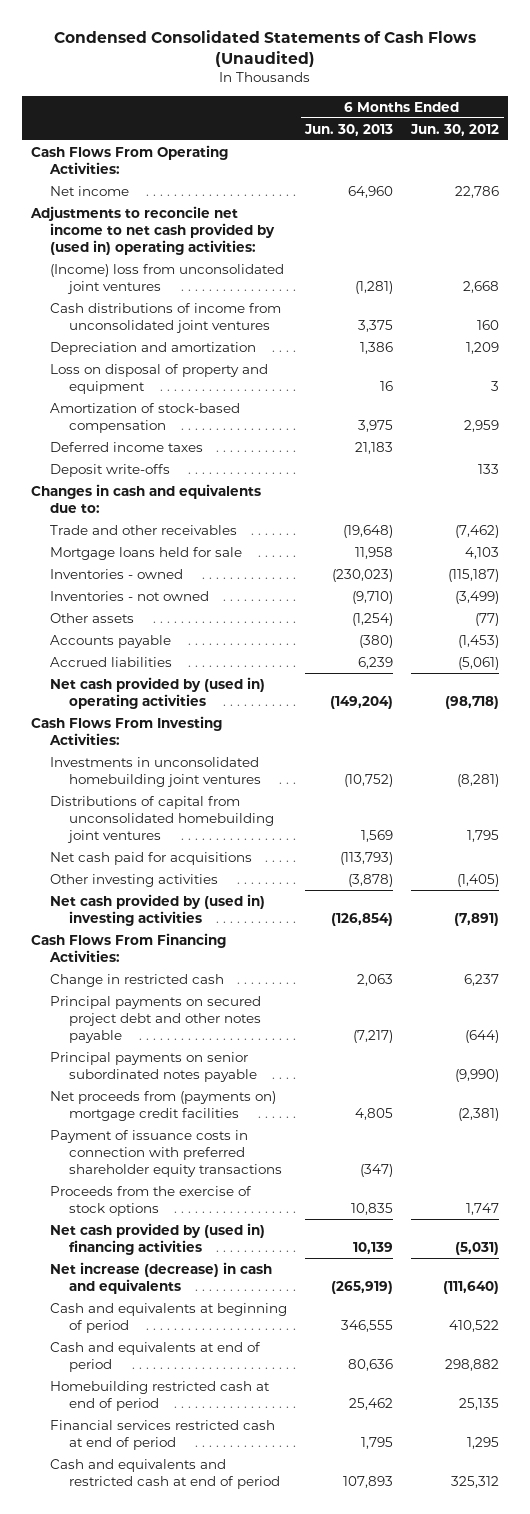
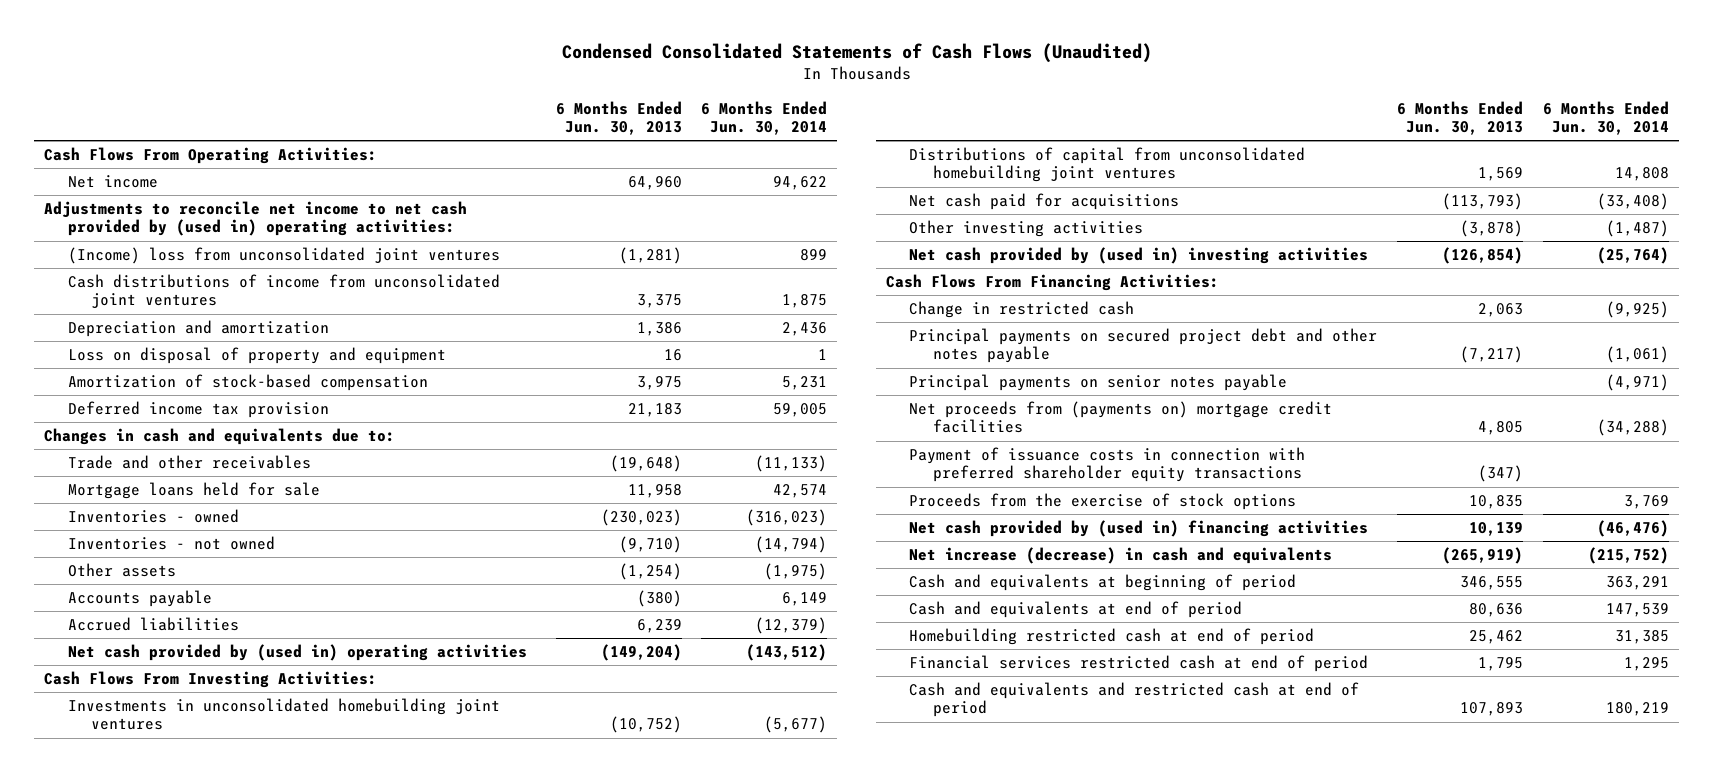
[410,123,500,136] Jun. 30, 2012 -> none
none -> [701,100,828,136] 6 Months Ended Jun. 30, 2014
[49,463,170,477] Deposit write-offs -> none
[49,441,203,452] Deferred income taxes -> [67,401,329,419] Deferred income tax provision
[49,1051,257,1082] Principal payments on senior subordinated notes payable -> [909,374,1288,392] Principal payments on senior notes payable

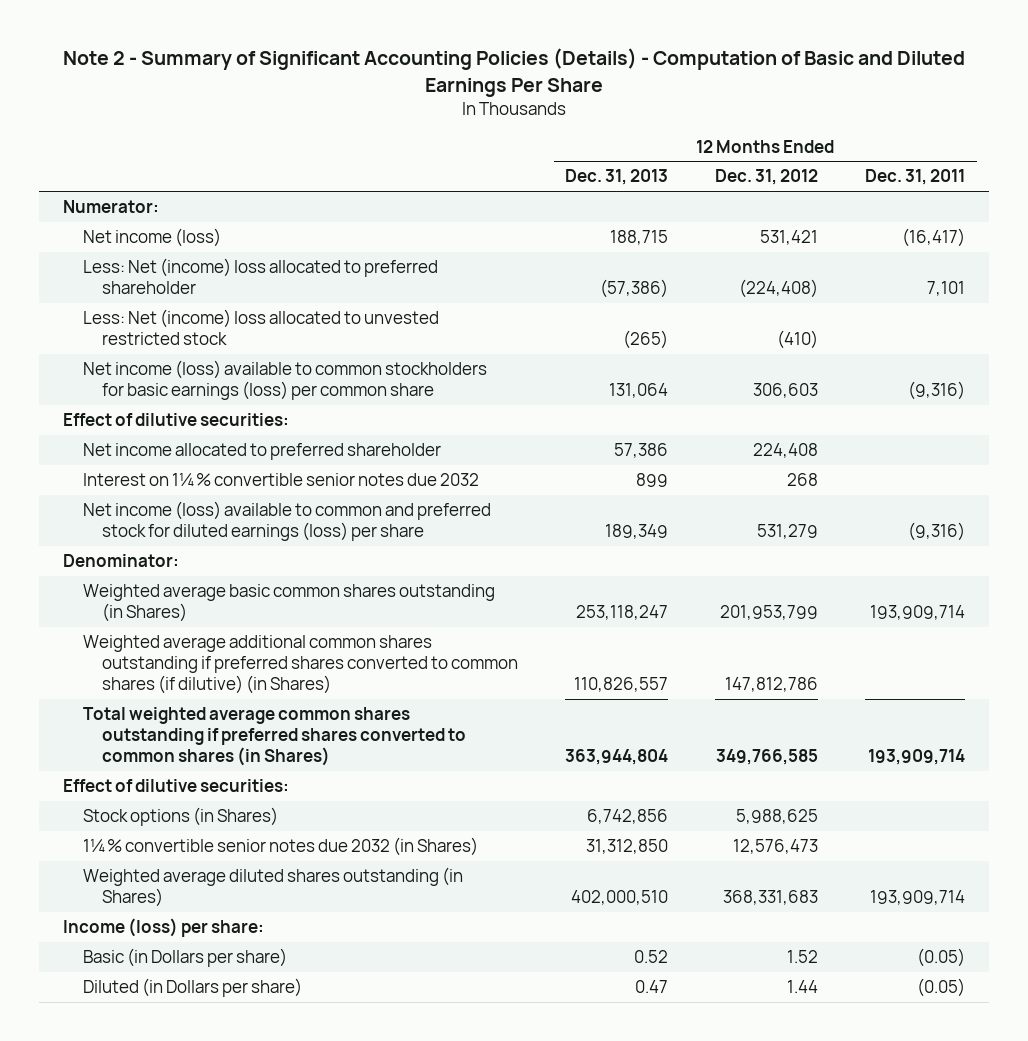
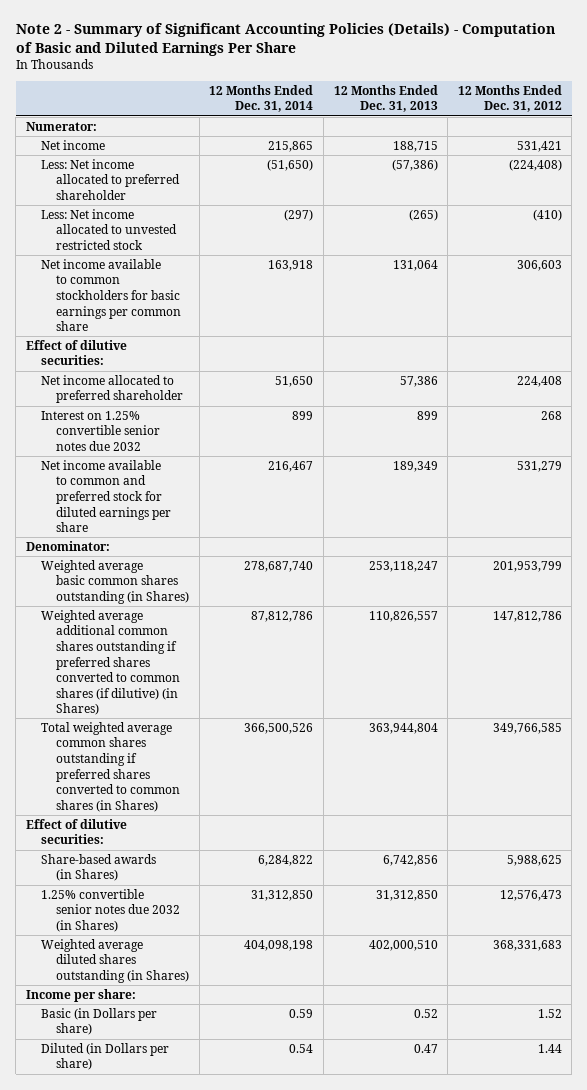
[865,169,966,186] Dec. 31, 2011 -> none
none -> [209,84,314,113] 12 Months Ended Dec. 31, 2014
[82,228,221,248] Net income (loss) -> [40,139,105,150] Net income
[82,258,438,295] Less: Net (income) loss allocated to preferred shareholder -> [40,158,181,201] Less: Net income allocated to preferred shareholder
[82,309,439,346] Less: Net (income) loss allocated to unvested restricted stock -> [40,208,178,251] Less: Net income allocated to unvested restricted stock
[82,360,487,401] Net income (loss) available to common stockholders for basic earnings (loss) per common share -> [40,258,182,332] Net income available to common stockholders for basic earnings per common share
[82,472,479,488] Interest on 1¼% convertible senior notes due 2032 -> [40,410,161,452] Interest on 1.25% convertible senior notes due 2032
[82,501,491,542] Net income (loss) available to common and preferred stock for diluted earnings (loss) per share -> [40,459,172,533] Net income available to common and preferred stock for diluted earnings per share
[82,807,278,827] Stock options (in Shares) -> [40,853,156,882] Share-based awards (in Shares)
[82,837,478,857] 1¼% convertible senior notes due 2032 (in Shares) -> [40,888,181,933] 1.25% convertible senior notes due 2032 (in Shares)
[62,918,264,938] Income (loss) per share: -> [25,988,136,1002] Income per share:

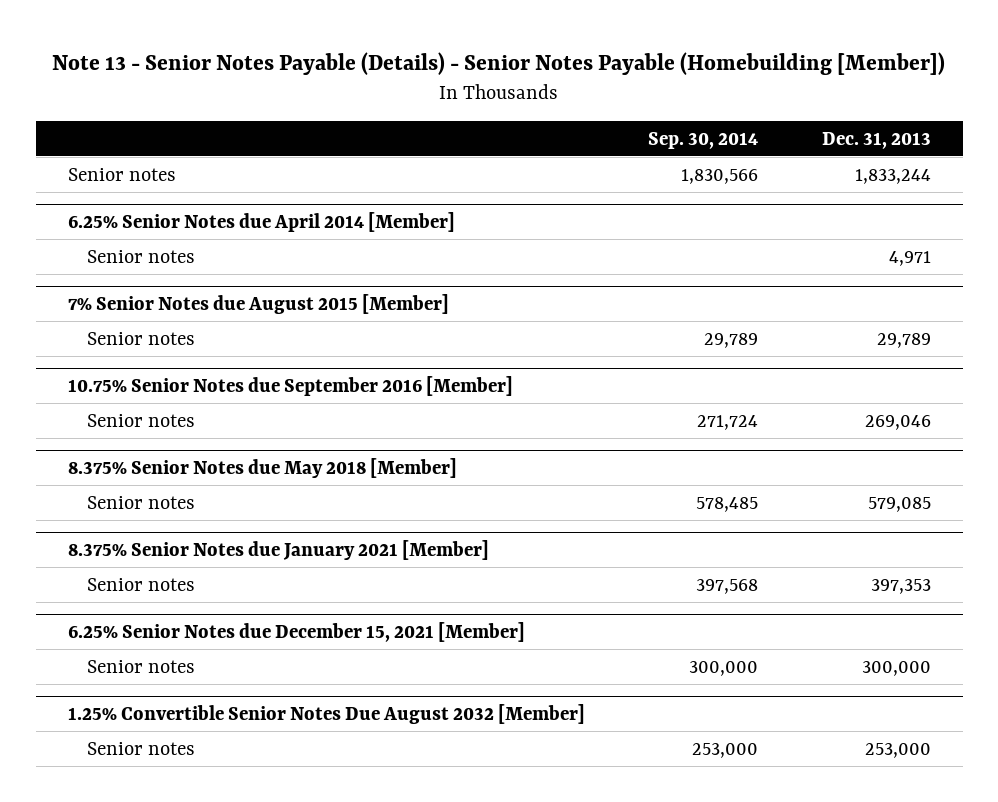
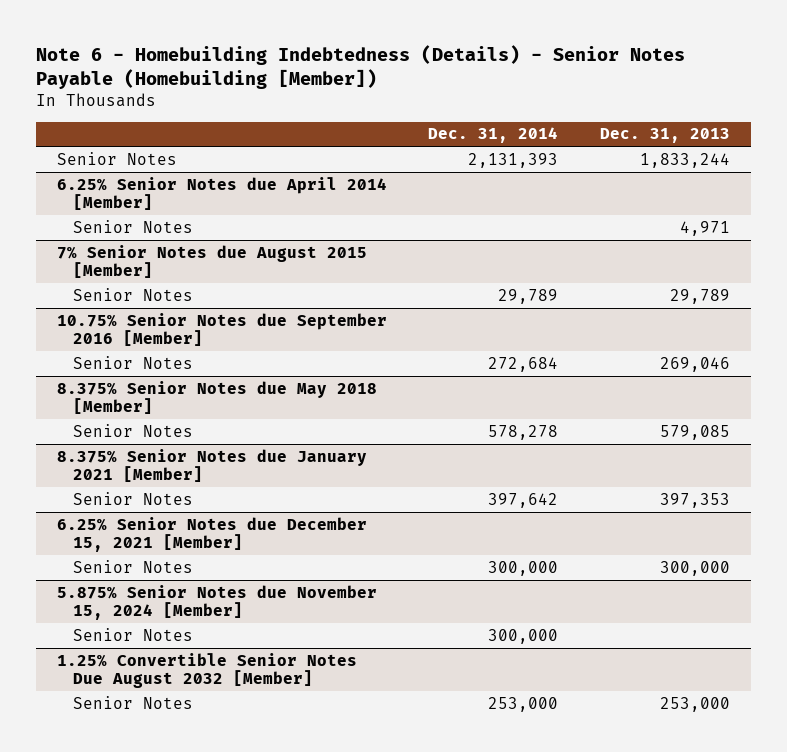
[52,51,946,75] Note 13 - Senior Notes Payable (Details) - Senior Notes Payable (Homebuilding [Member]) -> [36,44,686,89] Note 6 - Homebuilding Indebtedness (Details) - Senior Notes Payable (Homebuilding [Member])
[648,131,759,149] Sep. 30, 2014 -> none
none -> [428,127,559,144] Dec. 31, 2014
[67,167,176,181] Senior notes -> [57,151,178,165] Senior Notes
[86,249,195,263] Senior notes -> [73,219,194,233] Senior Notes
[86,331,195,345] Senior notes -> [73,287,194,301] Senior Notes
[86,413,195,427] Senior notes -> [73,355,194,369] Senior Notes
[86,495,195,509] Senior notes -> [73,423,194,437] Senior Notes
[86,577,195,591] Senior notes -> [73,491,194,505] Senior Notes
[86,659,195,673] Senior notes -> [73,559,194,573] Senior Notes
none -> [57,584,378,621] 5.875% Senior Notes due November 15, 2024 [Member]
none -> [73,627,194,641] Senior Notes
[86,741,195,755] Senior notes -> [73,695,194,709] Senior Notes

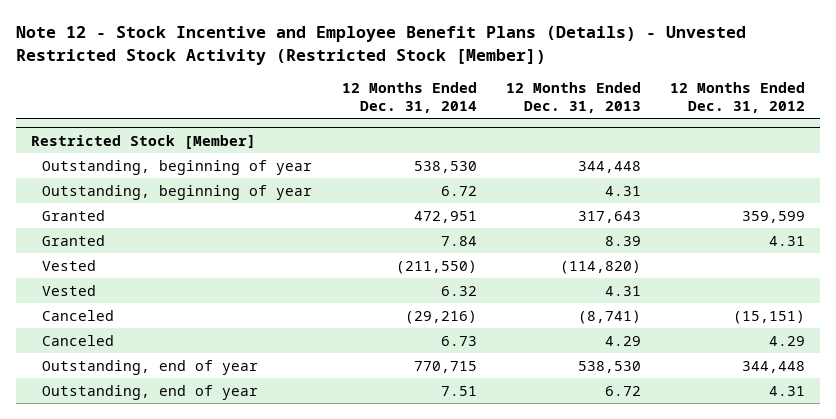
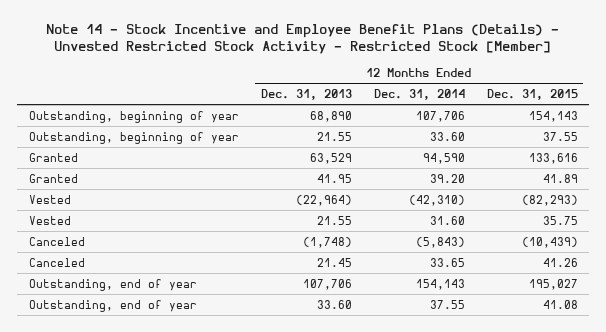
[16,26,747,65] Note 12 - Stock Incentive and Employee Benefit Plans (Details) - Unvested Restricted Stock Activity (Restricted Stock [Member]) -> [46,24,560,55] Note 14 - Stock Incentive and Employee Benefit Plans (Details) - Unvested Restricted Stock Activity - Restricted Stock [Member]
[670,81,806,113] 12 Months Ended Dec. 31, 2012 -> none
none -> [486,88,578,100] Dec. 31, 2015
[30,134,256,149] Restricted Stock [Member] -> none
[413,160,477,173] 538,530 -> [415,110,465,122] 107,706
[578,160,642,173] 344,448 -> [309,110,352,122] 68,890
[440,185,477,196] 6.72 -> [429,131,465,141] 33.60
[605,185,642,196] 4.31 -> [316,131,352,141] 21.55
[413,210,477,223] 472,951 -> [422,152,465,164] 94,590
[578,210,642,223] 317,643 -> [309,152,352,164] 63,529
[440,235,477,246] 7.84 -> [429,173,465,183] 39.20
[605,235,642,246] 8.39 -> [316,173,352,183] 41.95
[395,259,477,274] (211,550) -> [408,194,465,206] (42,310)
[560,259,642,274] (114,820) -> [295,194,352,206] (22,964)
[440,285,477,296] 6.32 -> [429,215,465,225] 31.60
[605,285,642,296] 4.31 -> [316,215,352,225] 21.55
[404,309,477,324] (29,216) -> [415,236,465,248] (5,843)
[578,309,642,324] (8,741) -> [302,236,352,248] (1,748)
[440,335,477,346] 6.73 -> [429,257,465,267] 33.65
[605,335,642,346] 4.29 -> [316,257,352,267] 21.45
[413,360,477,373] 770,715 -> [415,278,465,290] 154,143
[578,360,642,373] 538,530 -> [302,278,352,290] 107,706
[440,385,477,396] 7.51 -> [429,299,465,309] 37.55
[605,385,642,396] 6.72 -> [316,299,352,309] 33.60

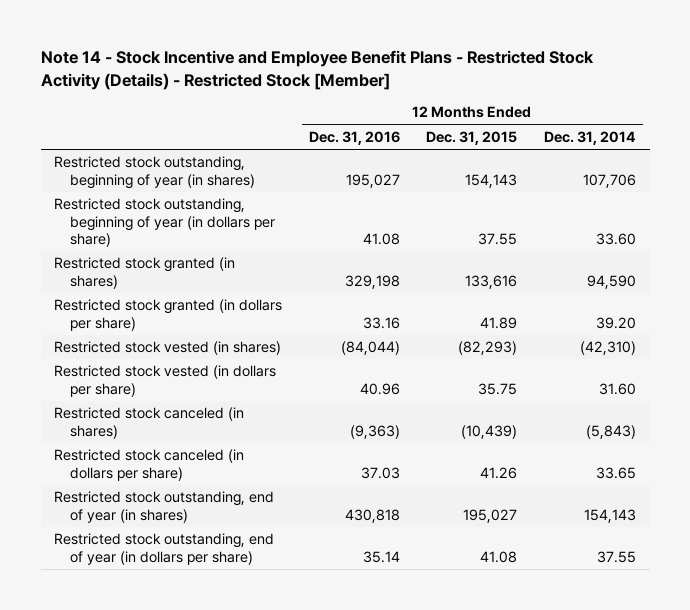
[46,24,560,55] Note 14 - Stock Incentive and Employee Benefit Plans (Details) - Unvested Restricted Stock Activity - Restricted Stock [Member] -> [40,50,594,90] Note 14 - Stock Incentive and Employee Benefit Plans - Restricted Stock Activity (Details) - Restricted Stock [Member]
[260,88,352,100] Dec. 31, 2013 -> none
none -> [308,130,400,145] Dec. 31, 2016
[28,110,239,123] Outstanding, beginning of year -> [54,156,256,189] Restricted stock outstanding, beginning of year (in shares)
[28,131,239,144] Outstanding, beginning of year -> [54,198,276,248] Restricted stock outstanding, beginning of year (in dollars per share)
[28,152,78,162] Granted -> [54,257,236,289] Restricted stock granted (in shares)
[28,173,78,183] Granted -> [54,299,283,331] Restricted stock granted (in dollars per share)
[28,194,71,204] Vested -> [54,341,282,356] Restricted stock vested (in shares)
[28,215,71,225] Vested -> [54,365,277,397] Restricted stock vested (in dollars per share)
[28,236,85,246] Canceled -> [54,407,245,439] Restricted stock canceled (in shares)
[28,257,85,267] Canceled -> [54,449,245,481] Restricted stock canceled (in dollars per share)
[28,278,197,291] Outstanding, end of year -> [54,491,275,523] Restricted stock outstanding, end of year (in shares)
[28,299,197,312] Outstanding, end of year -> [54,533,275,565] Restricted stock outstanding, end of year (in dollars per share)

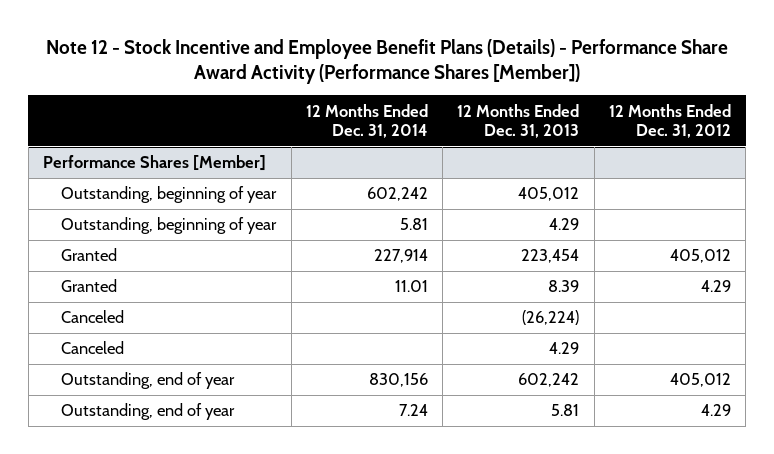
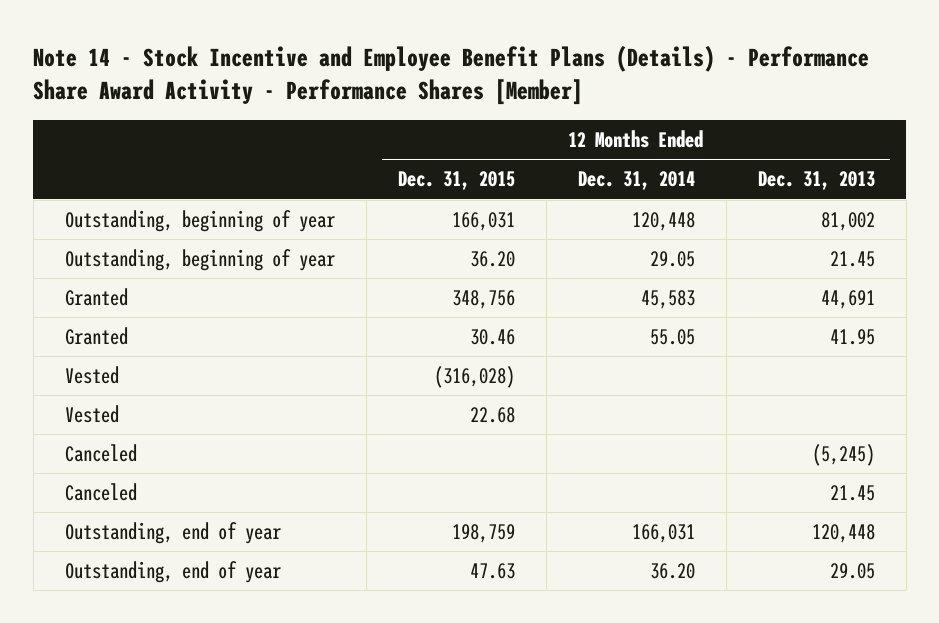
[46,38,729,85] Note 12 - Stock Incentive and Employee Benefit Plans (Details) - Performance Share Award Activity (Performance Shares [Member]) -> [33,45,870,105] Note 14 - Stock Incentive and Employee Benefit Plans (Details) - Performance Share Award Activity - Performance Shares [Member]
[608,103,731,138] 12 Months Ended Dec. 31, 2012 -> none
none -> [397,171,515,191] Dec. 31, 2015
[43,155,267,172] Performance Shares [Member] -> none
[366,187,428,202] 602,242 -> [631,212,695,232] 120,448
[518,187,580,202] 405,012 -> [820,212,875,232] 81,002
[399,218,428,231] 5.81 -> [649,251,695,268] 29.05
[549,218,580,231] 4.29 -> [829,251,875,268] 21.45
[373,249,428,264] 227,914 -> [640,290,695,310] 45,583
[521,249,580,264] 223,454 -> [820,290,875,310] 44,691
[394,280,428,293] 11.01 -> [649,329,695,346] 55.05
[548,280,580,293] 8.39 -> [829,329,875,346] 41.95
none -> [64,366,119,385] Vested
none -> [64,405,119,424] Vested
[522,310,580,326] (26,224) -> [811,444,875,467] (5,245)
[549,342,580,355] 4.29 -> [829,485,875,502] 21.45
[368,373,428,388] 830,156 -> [631,524,695,544] 166,031
[518,373,580,388] 602,242 -> [811,524,875,544] 120,448
[398,404,428,417] 7.24 -> [649,563,695,580] 36.20
[551,404,580,417] 5.81 -> [829,563,875,580] 29.05

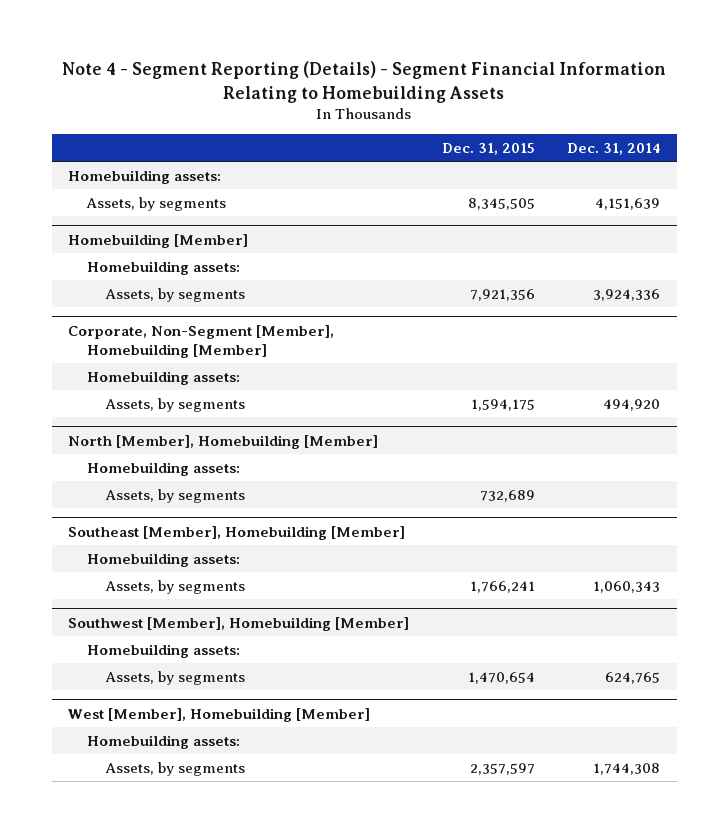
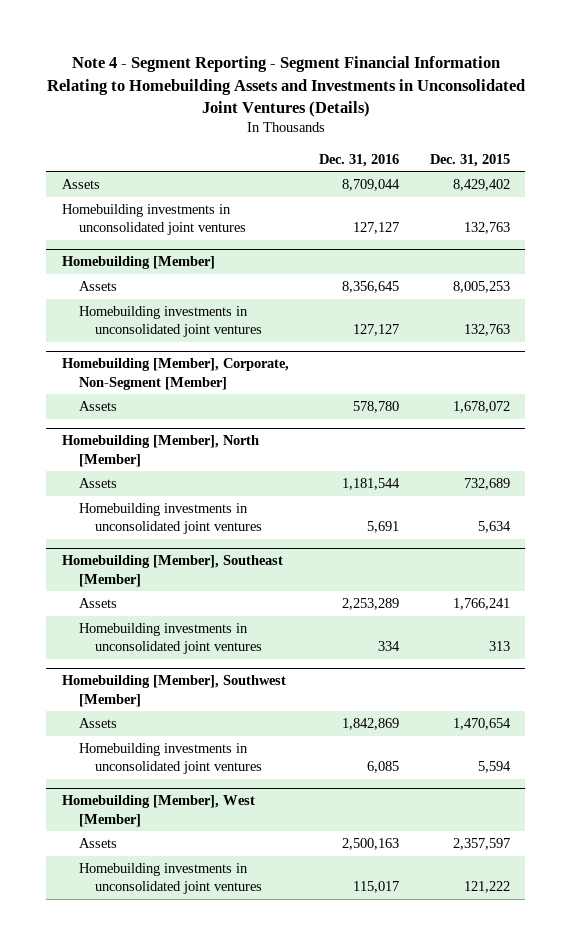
[62,61,667,103] Note 4 - Segment Reporting (Details) - Segment Financial Information Relating to Homebuilding Assets -> [46,56,525,117] Note 4 - Segment Reporting - Segment Financial Information Relating to Homebuilding Assets and Investments in Unconsolidated Joint Ventures (Details)
[567,143,661,156] Dec. 31, 2014 -> none
none -> [319,153,400,167] Dec. 31, 2016
[68,169,222,184] Homebuilding assets: -> none
[86,196,227,211] Assets, by segments -> [61,179,100,190] Assets
[467,197,535,210] 8,345,505 -> [452,179,510,192] 8,429,402
none -> [61,204,246,236] Homebuilding investments in unconsolidated joint ventures
[87,260,241,275] Homebuilding assets: -> none
[87,370,241,385] Homebuilding assets: -> none
[87,461,241,476] Homebuilding assets: -> none
[87,552,241,567] Homebuilding assets: -> none
[87,643,241,658] Homebuilding assets: -> none
[87,734,241,749] Homebuilding assets: -> none
[105,287,246,302] Assets, by segments -> [78,281,117,292] Assets
[469,288,535,301] 7,921,356 -> [452,281,510,294] 8,005,253
none -> [78,306,263,338] Homebuilding investments in unconsolidated joint ventures
[68,324,335,359] Corporate, Non-Segment [Member], Homebuilding [Member] -> [61,358,289,390] Homebuilding [Member], Corporate, Non-Segment [Member]
[105,397,246,412] Assets, by segments -> [78,401,117,412] Assets
[470,398,535,411] 1,594,175 -> [452,401,510,414] 1,678,072
[68,434,379,449] North [Member], Homebuilding [Member] -> [61,435,259,467] Homebuilding [Member], North [Member]
[105,488,246,503] Assets, by segments -> [78,478,117,489] Assets
none -> [78,503,263,535] Homebuilding investments in unconsolidated joint ventures
[68,525,406,540] Southeast [Member], Homebuilding [Member] -> [61,555,283,587] Homebuilding [Member], Southeast [Member]
[105,579,246,594] Assets, by segments -> [78,598,117,609] Assets
none -> [78,623,263,655] Homebuilding investments in unconsolidated joint ventures
[68,616,410,631] Southwest [Member], Homebuilding [Member] -> [61,675,286,707] Homebuilding [Member], Southwest [Member]
[105,670,246,685] Assets, by segments -> [78,718,117,729] Assets
none -> [78,743,263,775] Homebuilding investments in unconsolidated joint ventures
[68,707,371,722] West [Member], Homebuilding [Member] -> [61,795,255,827] Homebuilding [Member], West [Member]
[105,761,246,776] Assets, by segments -> [78,838,117,849] Assets
none -> [78,863,263,895] Homebuilding investments in unconsolidated joint ventures

